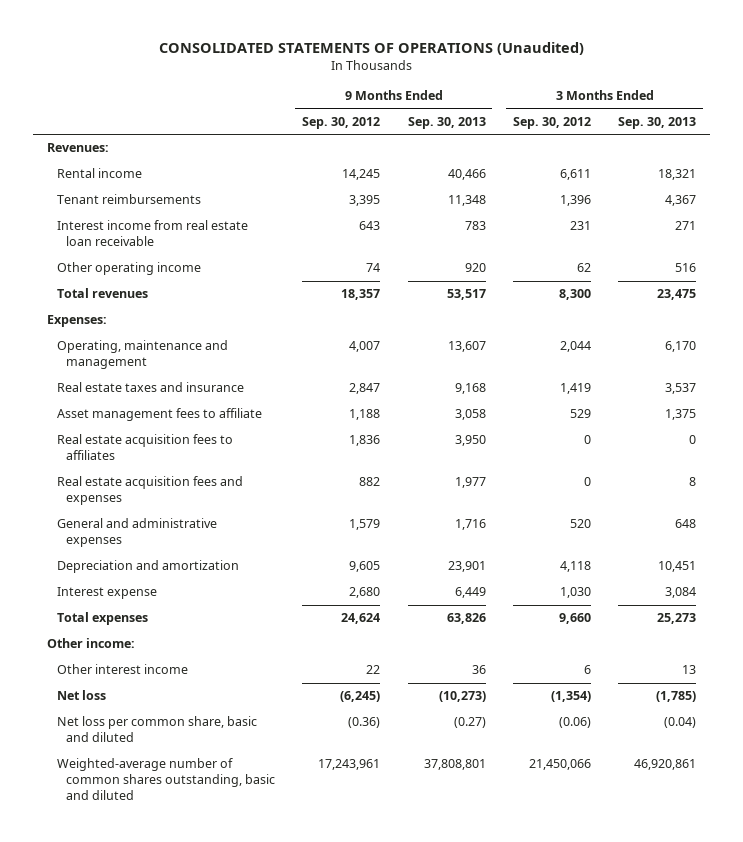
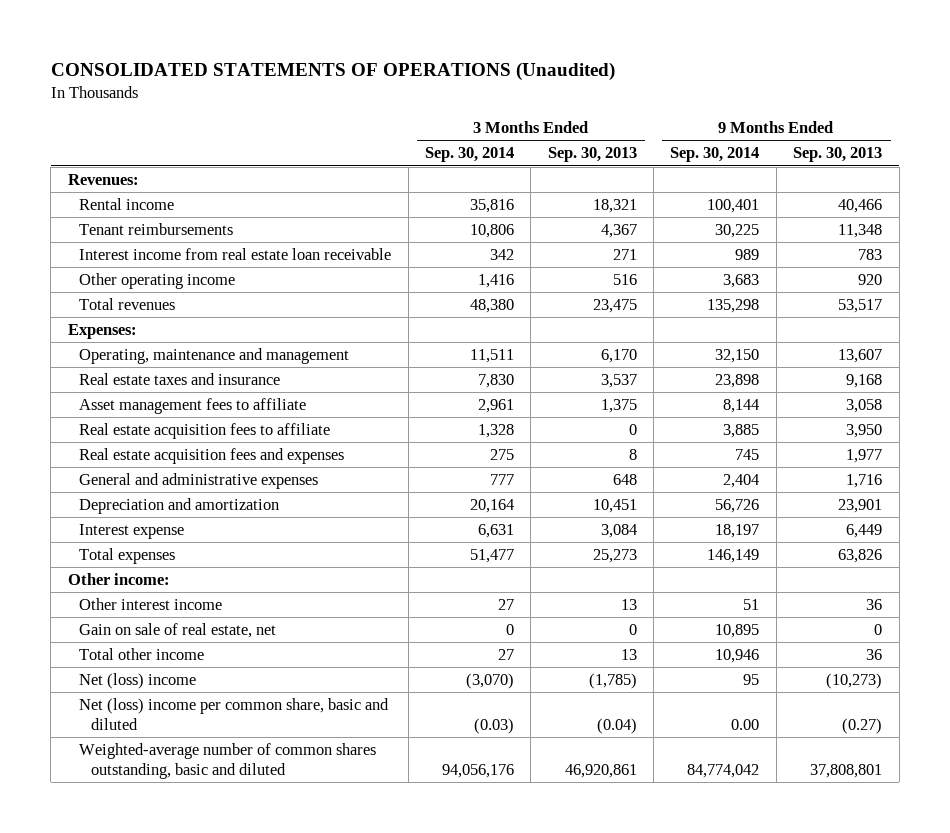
[302,117,381,130] Sep. 30, 2012 -> none
[512,117,591,130] Sep. 30, 2012 -> none
none -> [424,147,514,163] Sep. 30, 2014
none -> [670,147,760,163] Sep. 30, 2014
[56,434,233,461] Real estate acquisition fees to affiliates -> [79,423,331,440] Real estate acquisition fees to affiliate
none -> [79,623,277,639] Gain on sale of real estate, net
none -> [79,648,205,661] Total other income
[56,690,106,701] Net loss -> [79,673,197,690] Net (loss) income
[56,716,257,743] Net loss per common share, basic and diluted -> [79,698,390,730] Net (loss) income per common share, basic and diluted

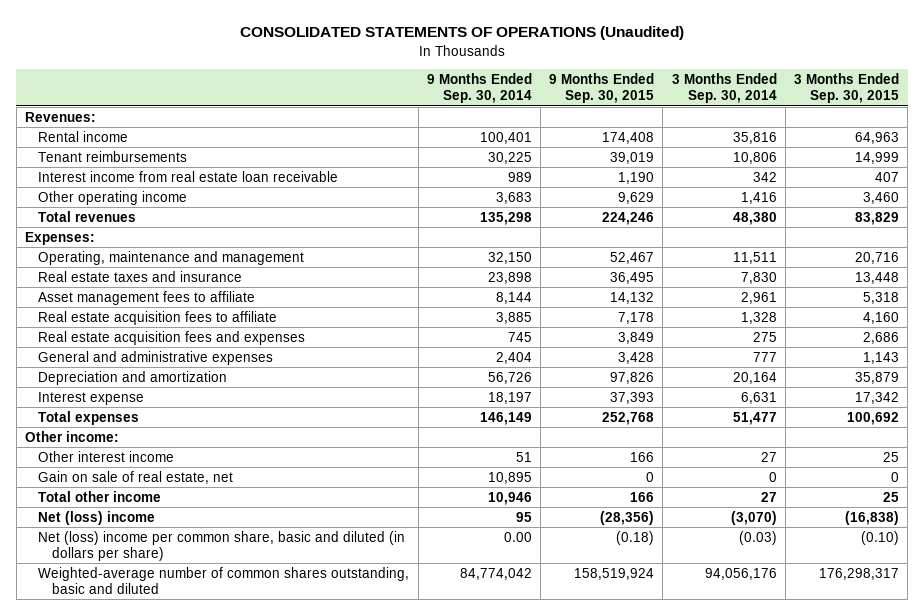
[547,147,637,163] Sep. 30, 2013 -> none
[793,147,883,163] Sep. 30, 2013 -> none
none -> [549,72,655,104] 9 Months Ended Sep. 30, 2015
none -> [794,72,900,104] 3 Months Ended Sep. 30, 2015
[79,698,390,730] Net (loss) income per common share, basic and diluted -> [38,530,406,562] Net (loss) income per common share, basic and diluted (in dollars per share)

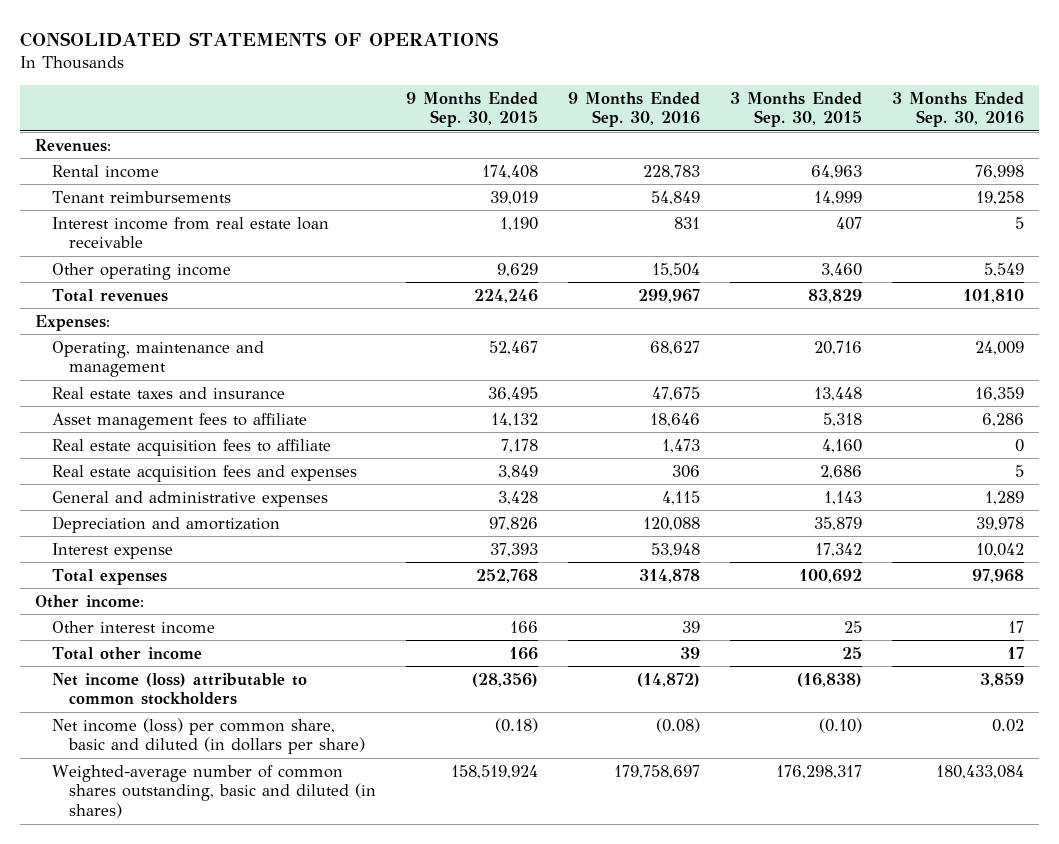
[239,26,684,41] CONSOLIDATED STATEMENTS OF OPERATIONS (Unaudited) -> [20,31,500,47] CONSOLIDATED STATEMENTS OF OPERATIONS
[426,72,532,104] 9 Months Ended Sep. 30, 2014 -> none
[671,72,777,104] 3 Months Ended Sep. 30, 2014 -> none
none -> [568,91,701,128] 9 Months Ended Sep. 30, 2016
none -> [891,91,1024,128] 3 Months Ended Sep. 30, 2016
[38,470,234,484] Gain on sale of real estate, net -> none
[38,510,156,525] Net (loss) income -> [52,672,308,706] Net income (loss) attributable to common stockholders
[38,530,406,562] Net (loss) income per common share, basic and diluted (in dollars per share) -> [52,717,366,755] Net income (loss) per common share, basic and diluted (in dollars per share)
[38,566,410,595] Weighted-average number of common shares outstanding, basic and diluted -> [52,764,377,819] Weighted-average number of common shares outstanding, basic and diluted (in shares)

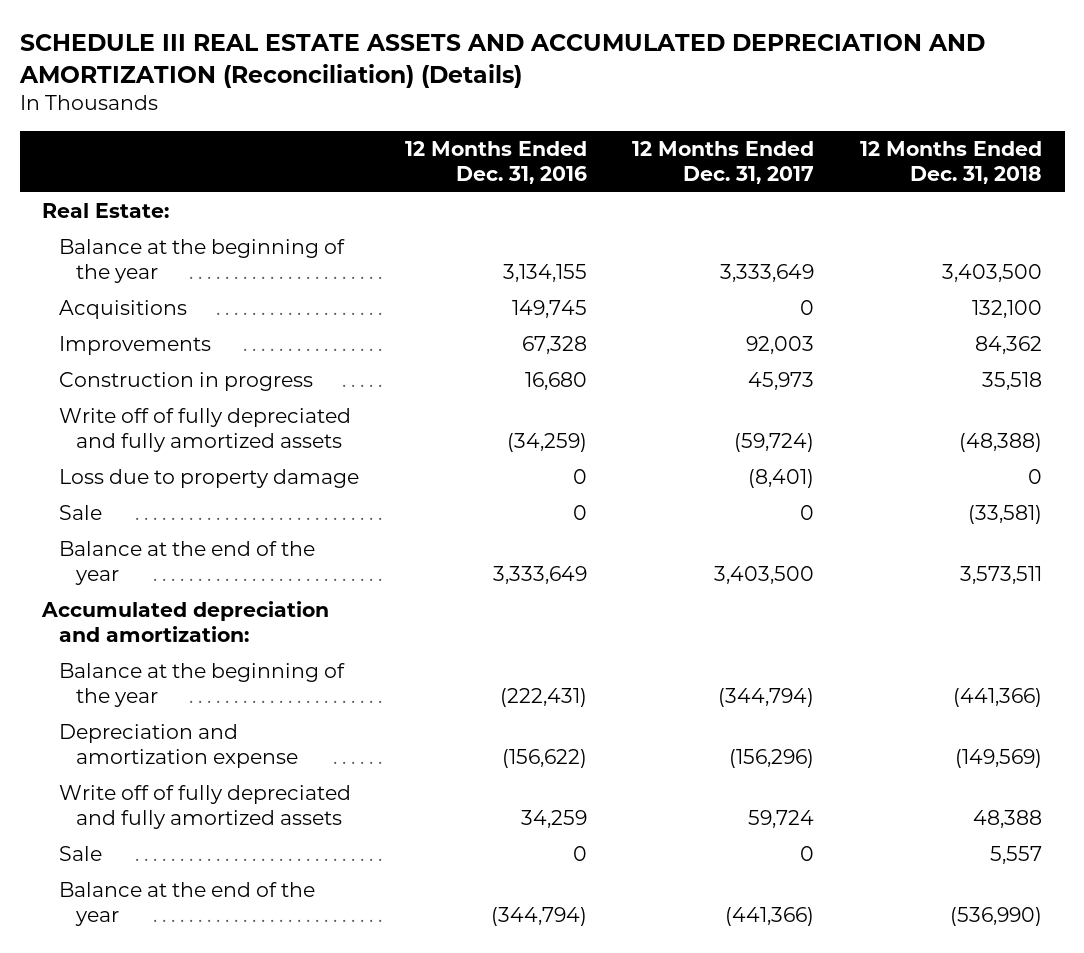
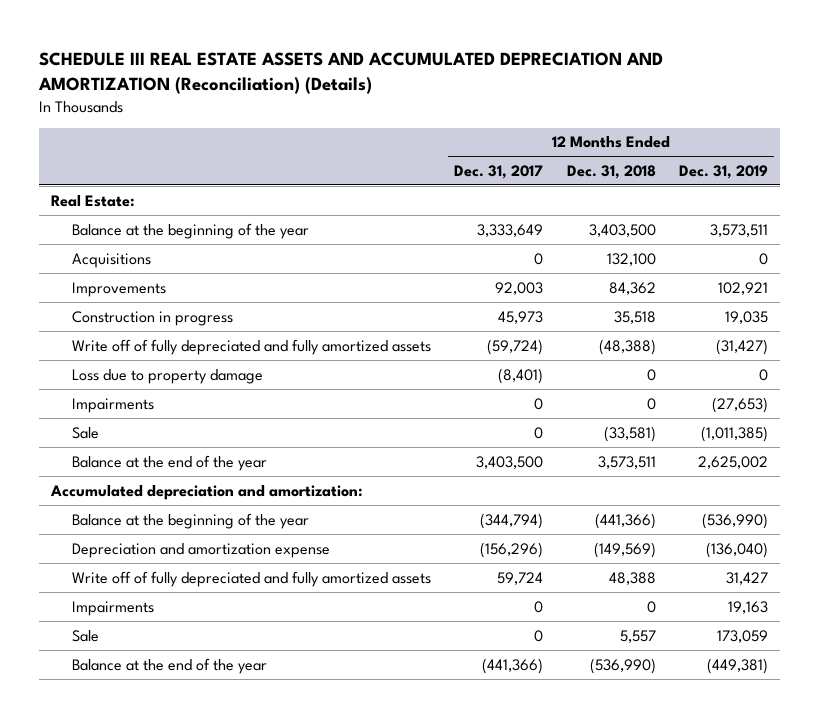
[404,141,587,184] 12 Months Ended Dec. 31, 2016 -> none
none -> [679,165,769,180] Dec. 31, 2019
none -> [71,397,154,413] Impairments
none -> [71,600,154,616] Impairments

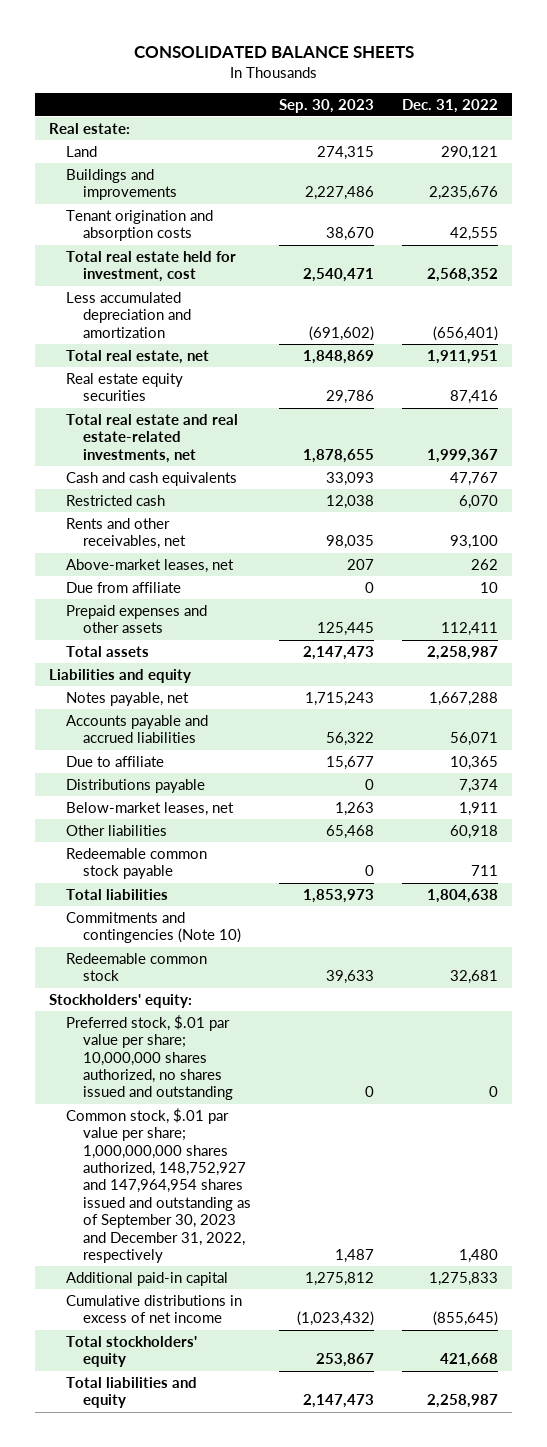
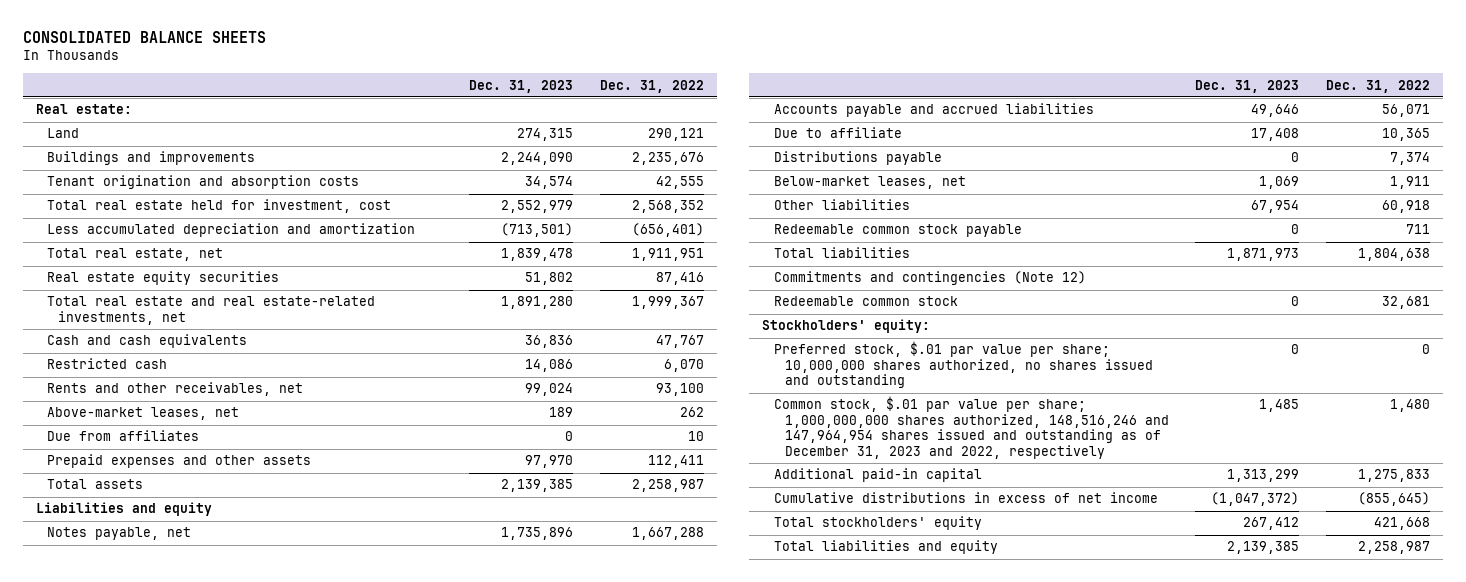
[278,98,374,113] Sep. 30, 2023 -> none
none -> [469,79,574,93] Dec. 31, 2023
[65,581,181,593] Due from affiliate -> [47,430,200,442] Due from affiliates
[65,911,241,944] Commitments and contingencies (Note 10) -> [773,271,1086,286] Commitments and contingencies (Note 12)
[65,1107,251,1264] Common stock, $.01 par value per share; 1,000,000,000 shares authorized, 148,752,927 and 147,964,954 shares issued and outstanding as of September 30, 2023 and December 31, 2022, respectively -> [773,396,1169,459] Common stock, $.01 par value per share; 1,000,000,000 shares authorized, 148,516,246 and 147,964,954 shares issued and outstanding as of December 31, 2023 and 2022, respectively

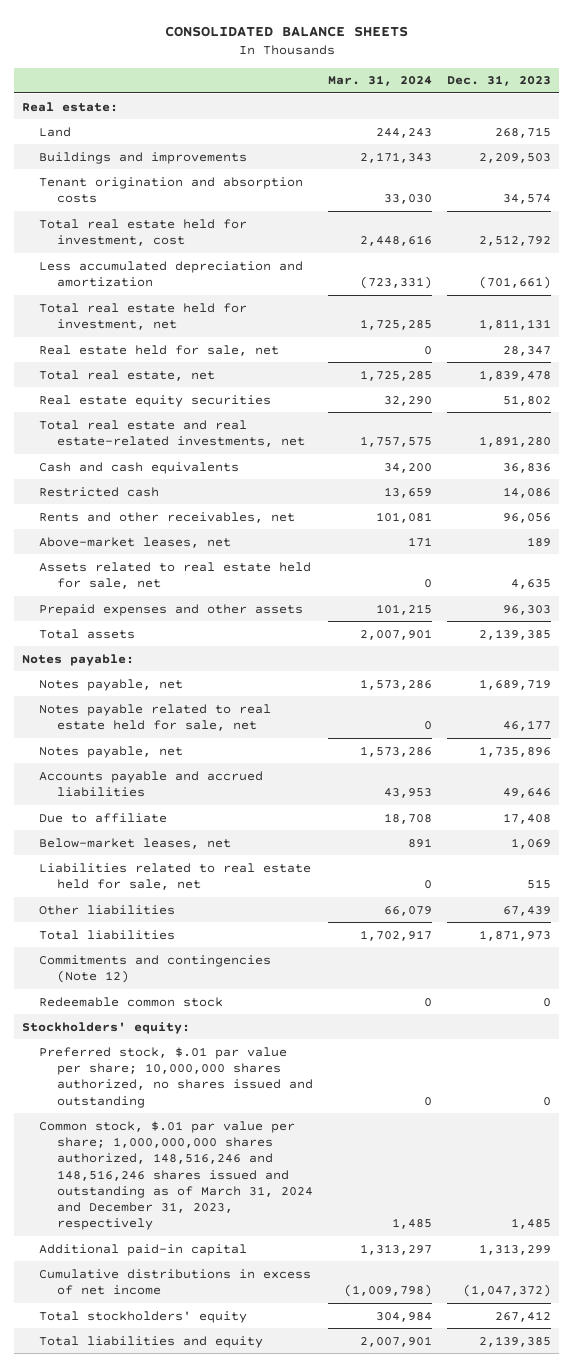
[599,79,704,93] Dec. 31, 2022 -> none
none -> [327,75,432,87] Mar. 31, 2024
[517,128,574,142] 274,315 -> [495,126,552,138] 268,715
[501,152,574,166] 2,244,090 -> [479,152,552,163] 2,209,503
[501,200,574,214] 2,552,979 -> [479,234,552,246] 2,512,792
[501,223,574,238] (713,501) -> [479,275,552,289] (701,661)
none -> [39,302,248,330] Total real estate held for investment, net
none -> [39,344,280,356] Real estate held for sale, net
[525,383,574,397] 99,024 -> [503,512,552,523] 96,056
[47,430,200,442] Due from affiliates -> none
none -> [39,561,312,589] Assets related to real estate held for sale, net
[525,455,574,469] 97,970 -> [503,604,552,615] 96,303
[35,502,212,517] Liabilities and equity -> none
none -> [22,653,135,666] Notes payable:
none -> [39,678,184,691] Notes payable, net
none -> [39,703,272,731] Notes payable related to real estate held for sale, net
[773,151,942,166] Distributions payable -> none
[773,224,1022,238] Redeemable common stock payable -> none
none -> [39,862,312,890] Liabilities related to real estate held for sale, net
[1251,200,1300,214] 67,954 -> [503,905,552,916] 67,439
[773,396,1169,459] Common stock, $.01 par value per share; 1,000,000,000 shares authorized, 148,516,246 and 147,964,954 shares issued and outstanding as of December 31, 2023 and 2022, respectively -> [39,1120,313,1231] Common stock, $.01 par value per share; 1,000,000,000 shares authorized, 148,516,246 and 148,516,246 shares issued and outstanding as of March 31, 2024 and December 31, 2023, respectively

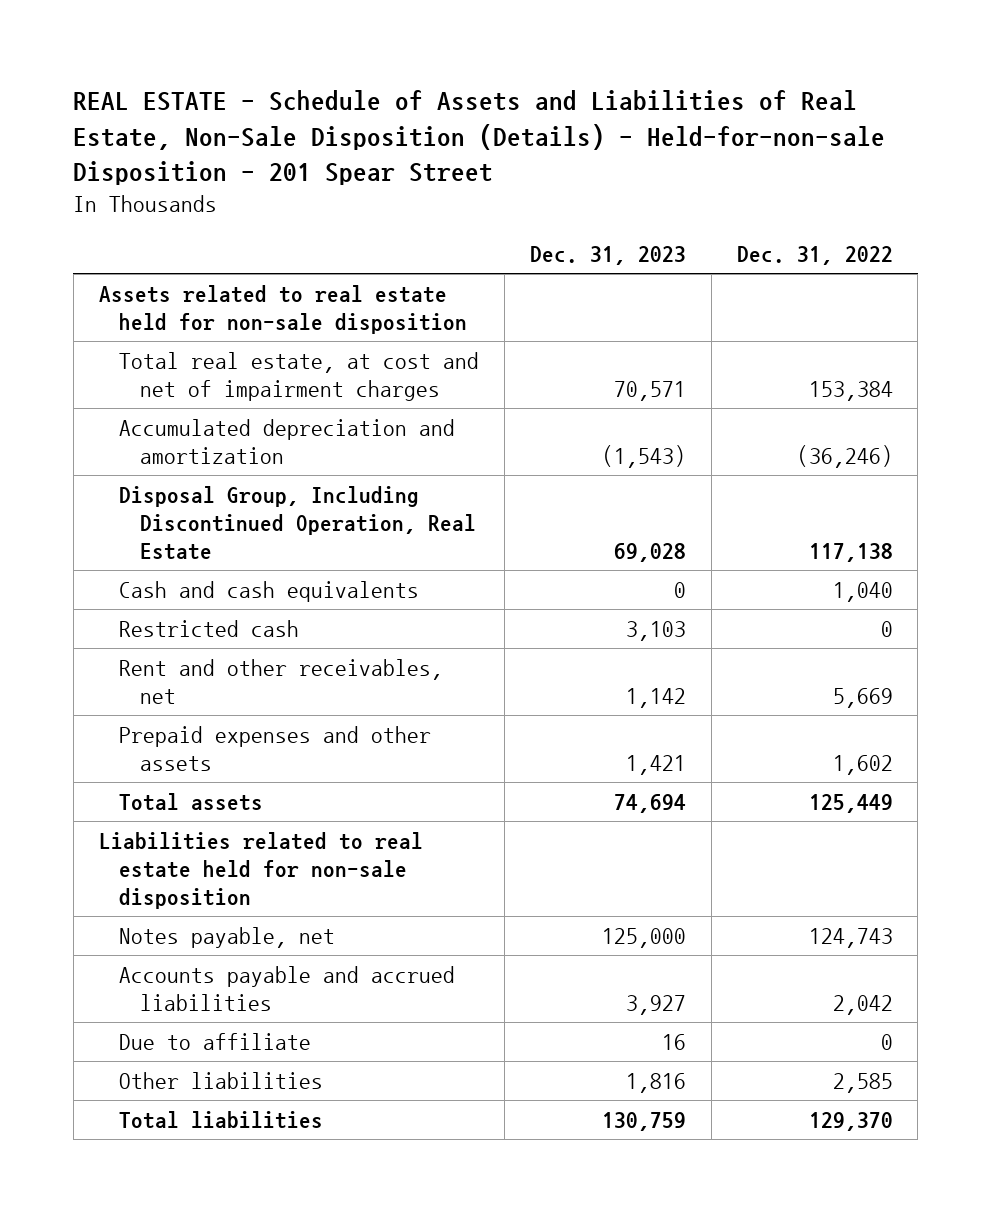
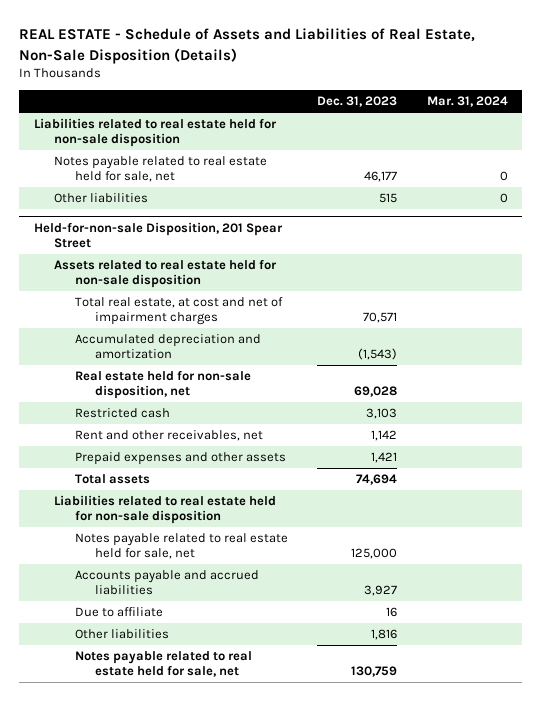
[73,89,886,186] REAL ESTATE - Schedule of Assets and Liabilities of Real Estate, Non-Sale Disposition (Details) - Held-for-non-sale Disposition - 201 Spear Street -> [18,28,475,64] REAL ESTATE - Schedule of Assets and Liabilities of Real Estate, Non-Sale Disposition (Details)
[736,246,893,266] Dec. 31, 2022 -> none
none -> [426,96,508,108] Mar. 31, 2024
none -> [33,118,277,148] Liabilities related to real estate held for non-sale disposition
none -> [54,156,268,183] Notes payable related to real estate held for sale, net
none -> [54,193,149,204] Other liabilities
none -> [33,221,283,249] Held-for-non-sale Disposition, 201 Spear Street
[119,580,420,602] Cash and cash equivalents -> none
[119,485,476,561] Disposal Group, Including Discontinued Operation, Real Estate -> [74,370,251,400] Real estate held for non-sale disposition, net
[119,926,336,948] Notes payable, net -> [74,533,288,560] Notes payable related to real estate held for sale, net
[119,1110,324,1129] Total liabilities -> [74,651,252,678] Notes payable related to real estate held for sale, net

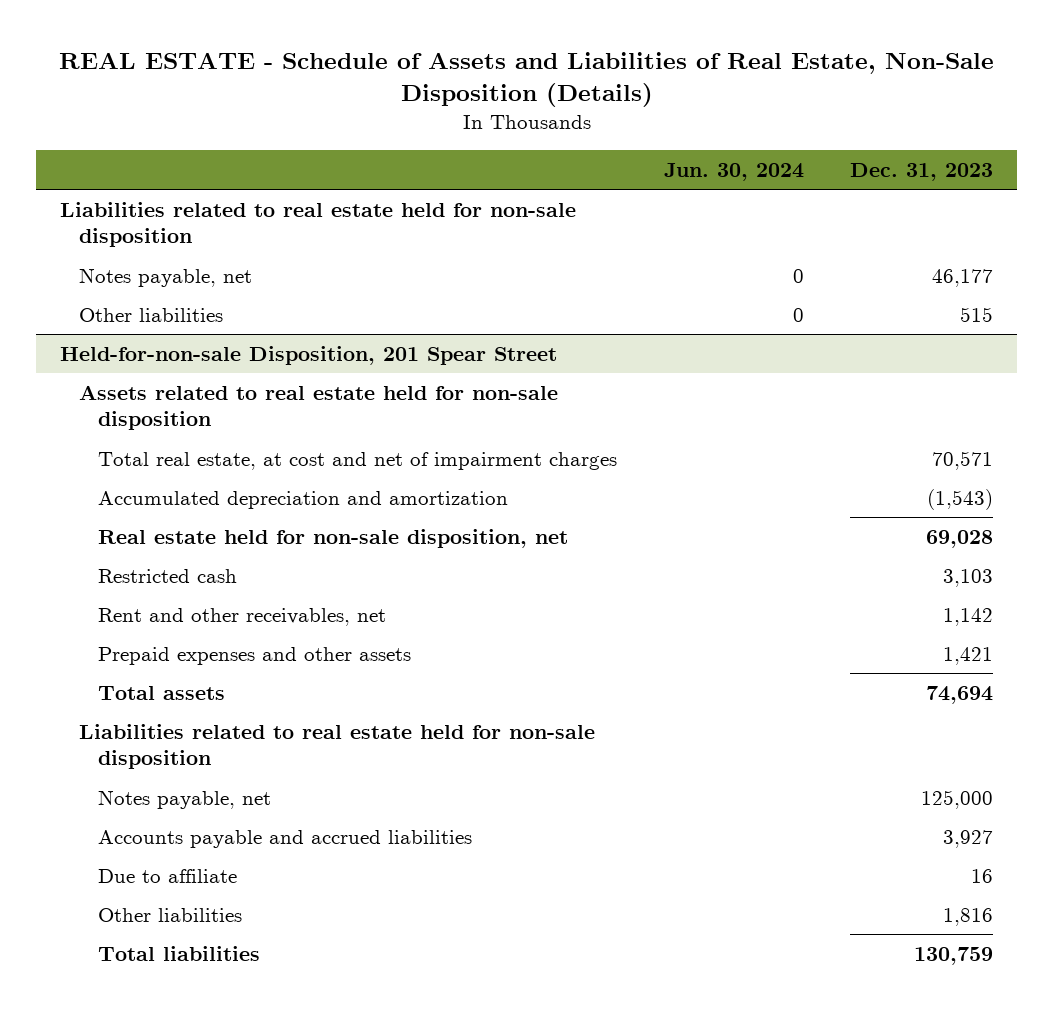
[426,96,508,108] Mar. 31, 2024 -> none
none -> [663,162,804,181] Jun. 30, 2024
[54,156,268,183] Notes payable related to real estate held for sale, net -> [78,267,252,287] Notes payable, net
[74,533,288,560] Notes payable related to real estate held for sale, net -> [97,789,271,809] Notes payable, net
[74,651,252,678] Notes payable related to real estate held for sale, net -> [97,945,260,961] Total liabilities

